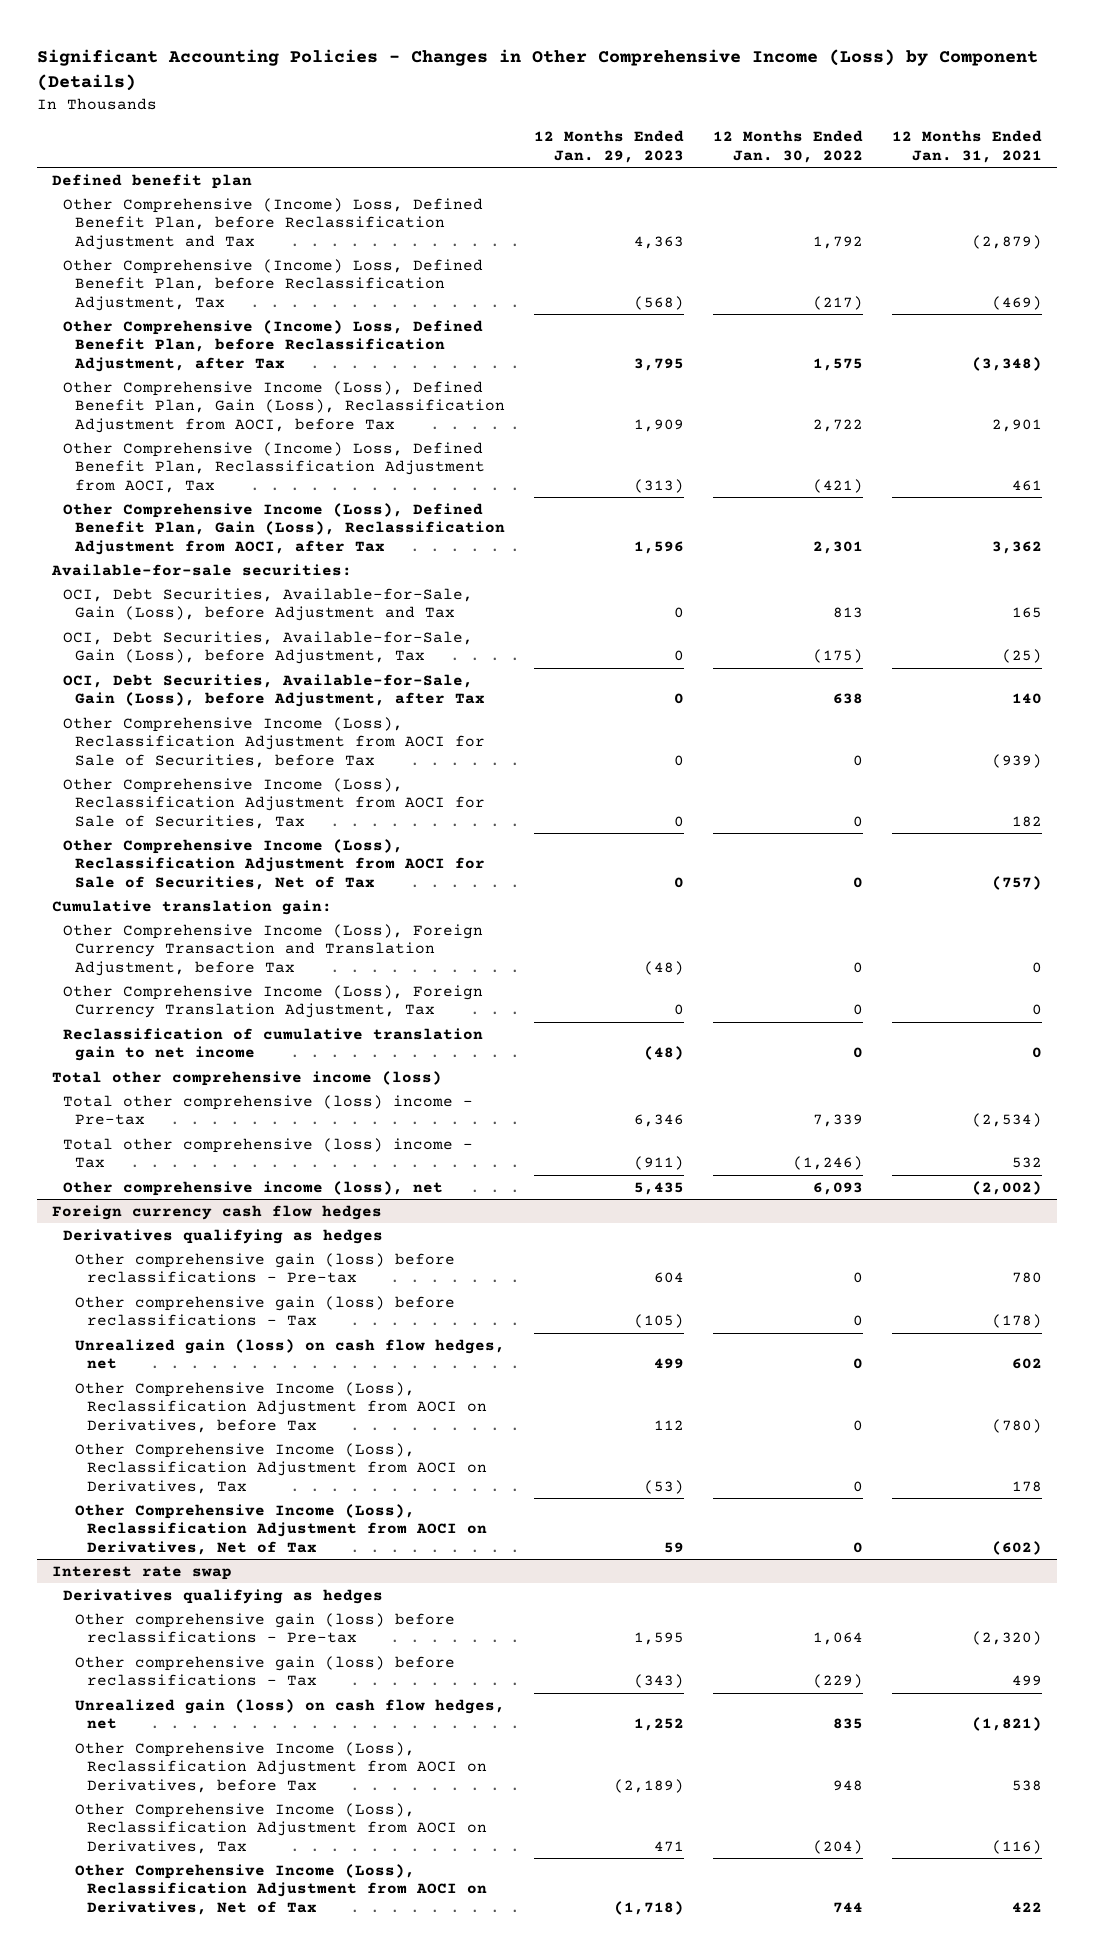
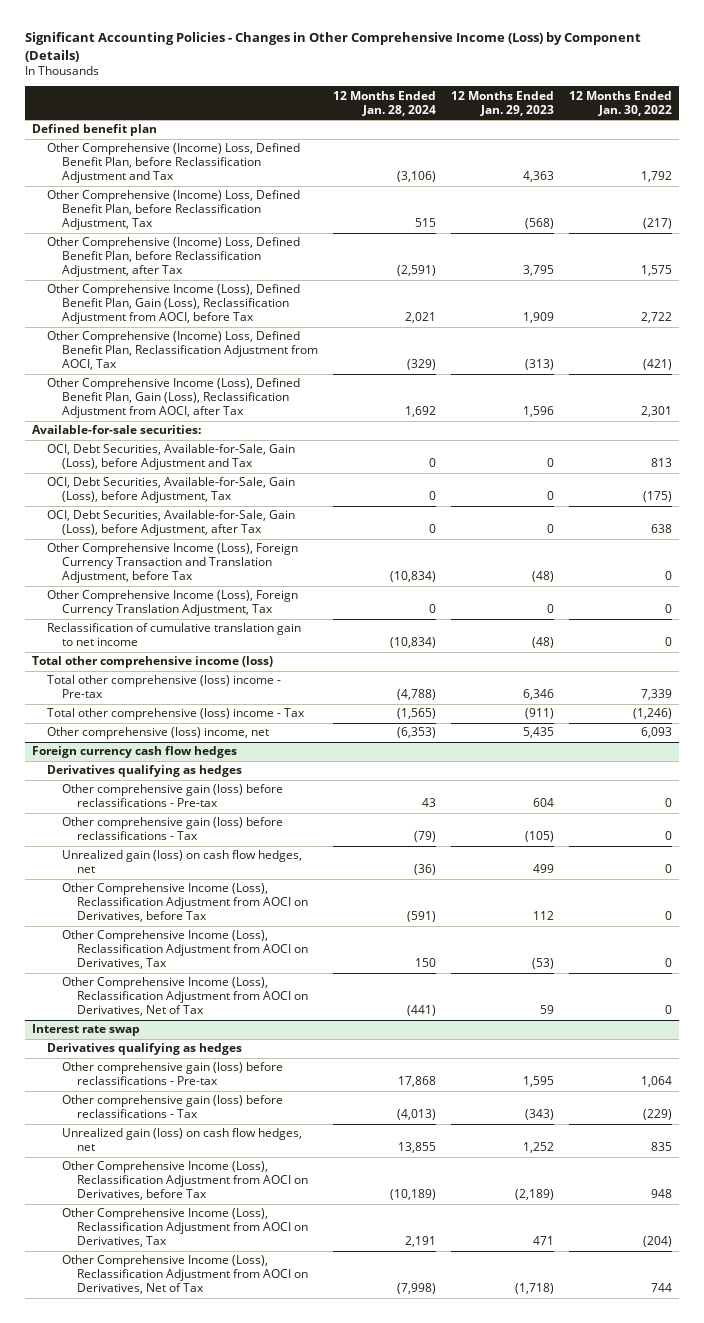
[892,130,1043,164] 12 Months Ended Jan. 31, 2021 -> none
none -> [332,90,436,116] 12 Months Ended Jan. 28, 2024
[63,716,486,769] Other Comprehensive Income (Loss), Reclassification Adjustment from AOCI for Sale of Securities, before Tax -> none
[63,777,486,830] Other Comprehensive Income (Loss), Reclassification Adjustment from AOCI for Sale of Securities, Tax -> none
[63,838,486,891] Other Comprehensive Income (Loss), Reclassification Adjustment from AOCI for Sale of Securities, Net of Tax -> none
[51,899,332,915] Cumulative translation gain: -> none
[63,1180,444,1196] Other comprehensive income (loss), net -> [47,727,270,740] Other comprehensive (loss) income, net

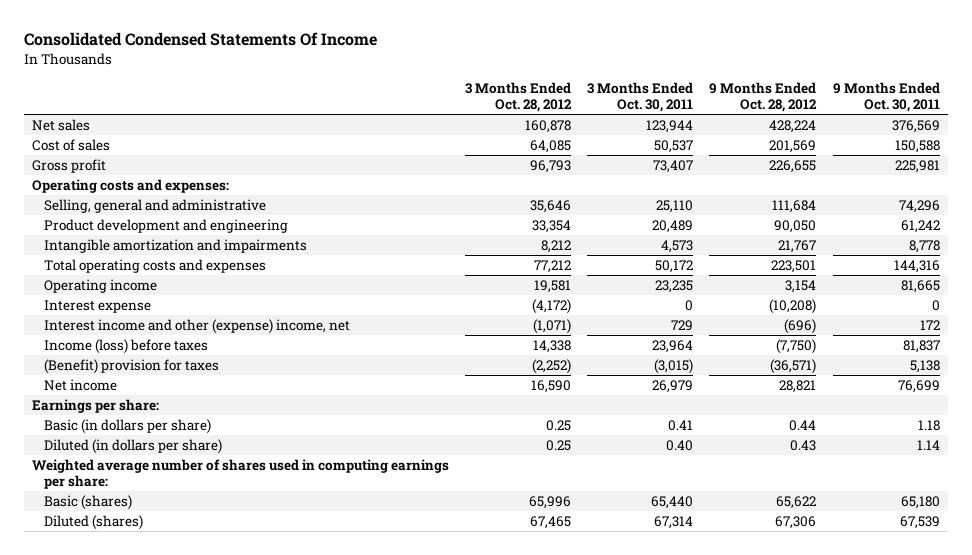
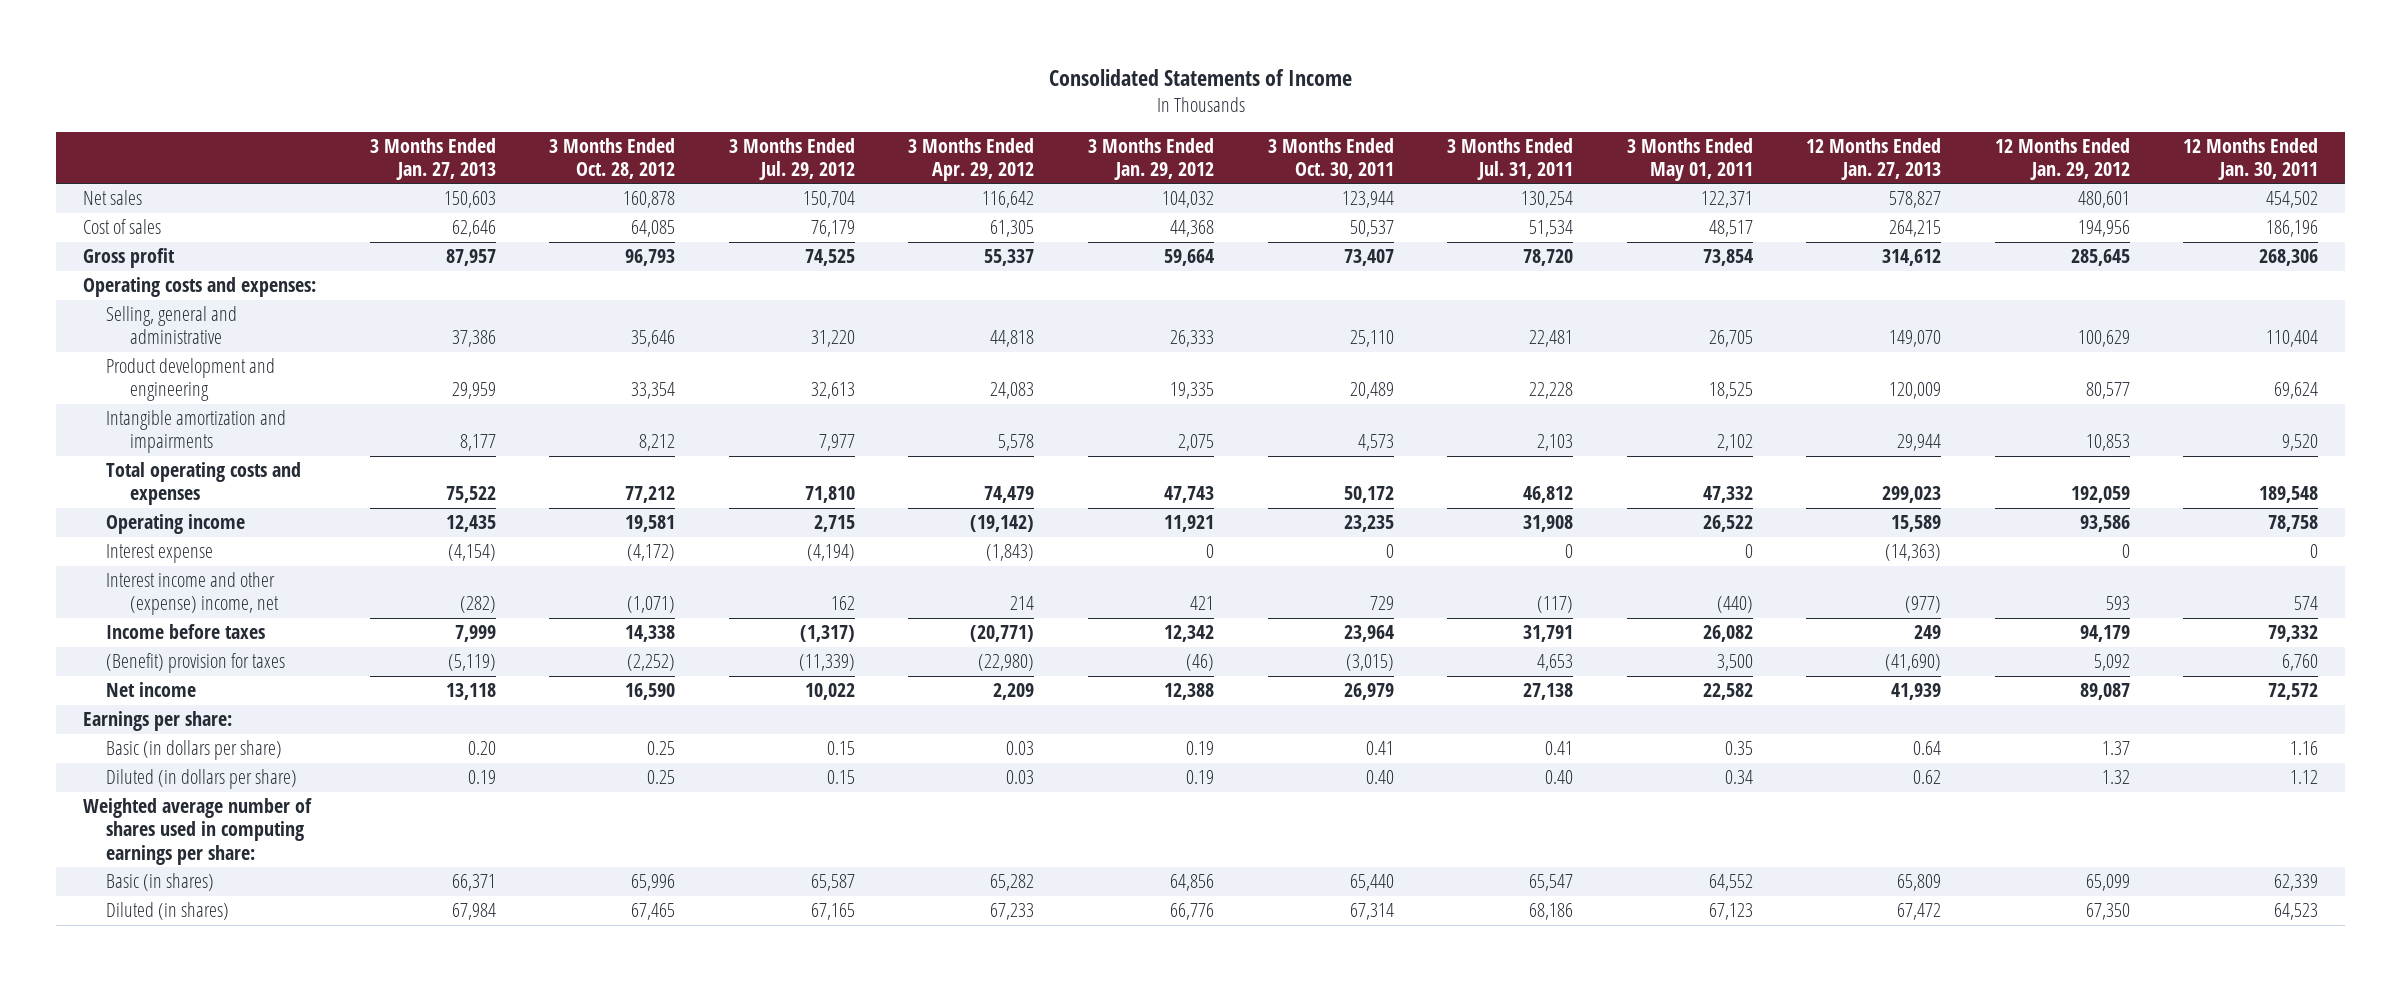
[24,32,378,47] Consolidated Condensed Statements Of Income -> [1048,69,1352,87] Consolidated Statements of Income
[709,81,818,113] 9 Months Ended Oct. 28, 2012 -> none
[832,81,940,113] 9 Months Ended Oct. 30, 2011 -> none
none -> [369,137,496,181] 3 Months Ended Jan. 27, 2013
none -> [728,137,855,181] 3 Months Ended Jul. 29, 2012
none -> [908,137,1035,182] 3 Months Ended Apr. 29, 2012
none -> [1087,137,1214,181] 3 Months Ended Jan. 29, 2012
none -> [1447,137,1574,181] 3 Months Ended Jul. 31, 2011
none -> [1626,137,1753,182] 3 Months Ended May 01, 2011
none -> [1806,137,1942,181] 12 Months Ended Jan. 27, 2013
none -> [1994,137,2130,181] 12 Months Ended Jan. 29, 2012
none -> [2183,137,2319,181] 12 Months Ended Jan. 30, 2011
[44,338,209,354] Income (loss) before taxes -> [106,624,266,640] Income before taxes
[44,494,133,510] Basic (shares) -> [106,873,215,892] Basic (in shares)
[44,514,144,530] Diluted (shares) -> [106,902,230,921] Diluted (in shares)

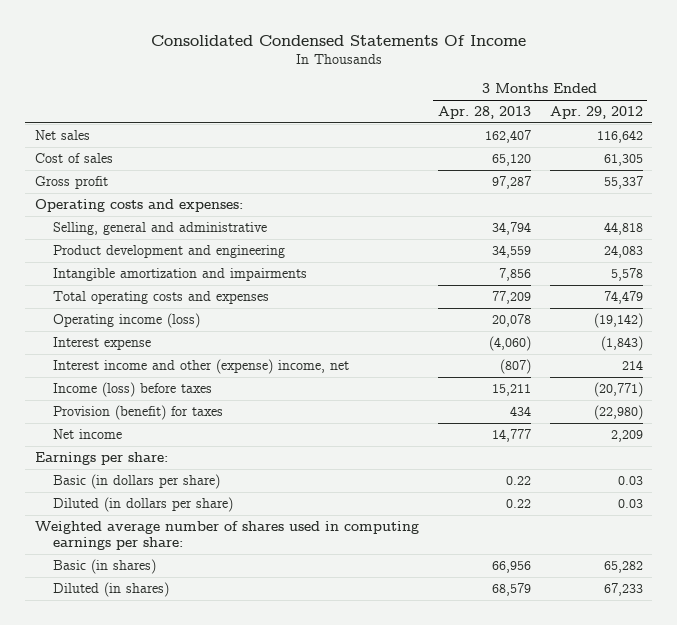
[1048,69,1352,87] Consolidated Statements of Income -> [150,34,526,46] Consolidated Condensed Statements Of Income
[369,137,496,181] 3 Months Ended Jan. 27, 2013 -> none
[549,137,676,180] 3 Months Ended Oct. 28, 2012 -> none
[728,137,855,181] 3 Months Ended Jul. 29, 2012 -> none
[1087,137,1214,181] 3 Months Ended Jan. 29, 2012 -> none
[1267,137,1394,180] 3 Months Ended Oct. 30, 2011 -> none
[1447,137,1574,181] 3 Months Ended Jul. 31, 2011 -> none
[1626,137,1753,182] 3 Months Ended May 01, 2011 -> none
[1806,137,1942,181] 12 Months Ended Jan. 27, 2013 -> none
[1994,137,2130,181] 12 Months Ended Jan. 29, 2012 -> none
[2183,137,2319,181] 12 Months Ended Jan. 30, 2011 -> none
none -> [437,105,531,119] Apr. 28, 2013
[106,514,246,535] Operating income -> [53,312,201,328] Operating income (loss)
[106,624,266,640] Income before taxes -> [53,381,213,397] Income (loss) before taxes
[106,653,286,674] (Benefit) provision for taxes -> [53,404,224,420] Provision (benefit) for taxes

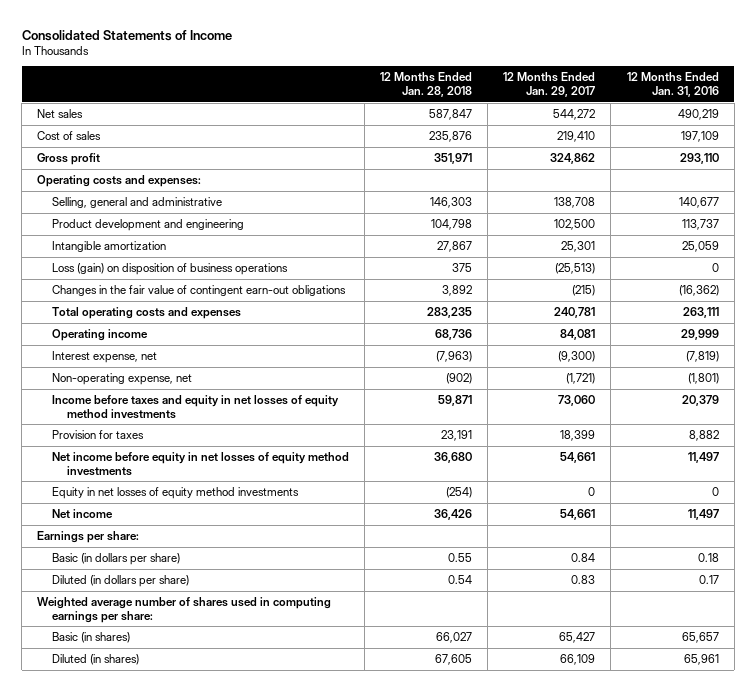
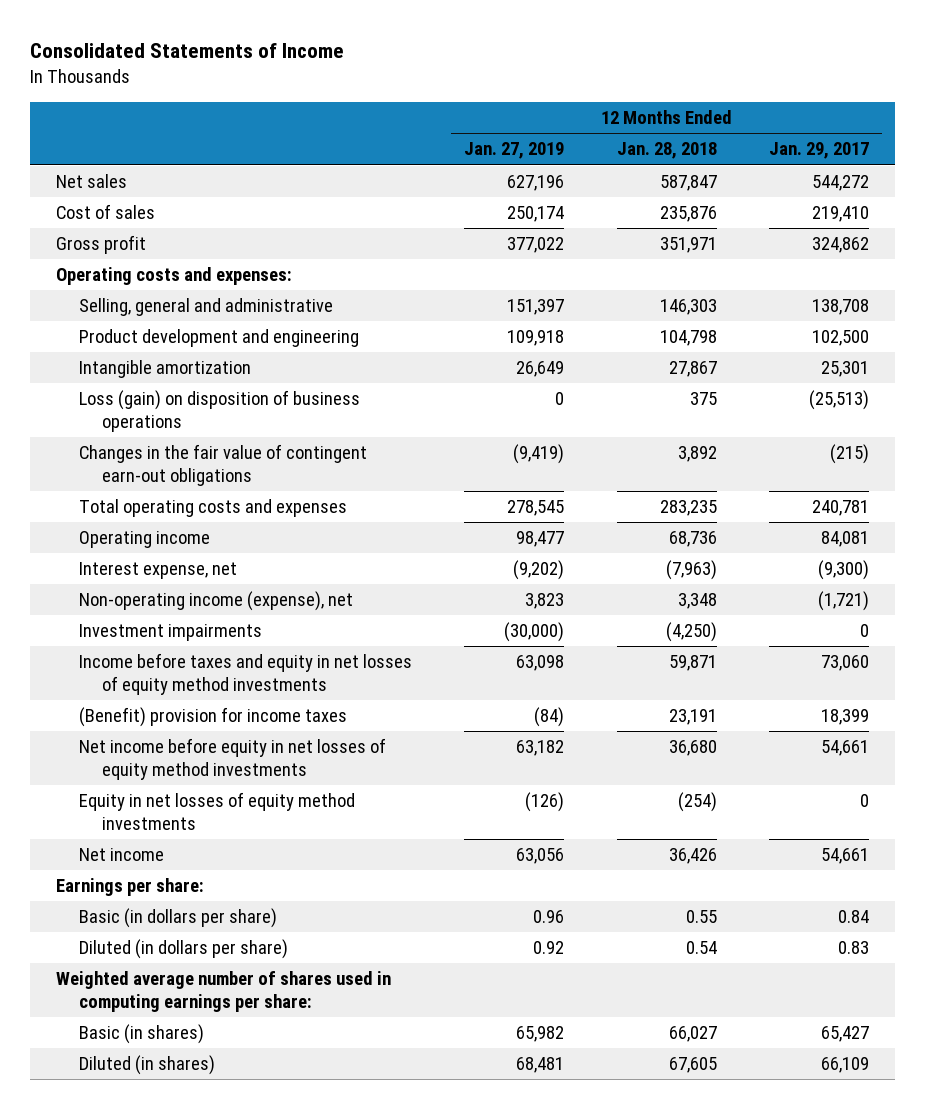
[626,72,719,97] 12 Months Ended Jan. 31, 2016 -> none
none -> [464,142,565,160] Jan. 27, 2019
[52,372,193,385] Non-operating expense, net -> [78,591,353,612] Non-operating income (expense), net
[446,372,473,384] (902) -> [677,593,717,610] 3,348
none -> [78,624,262,642] Investment impairments
[52,429,145,439] Provision for taxes -> [78,707,347,728] (Benefit) provision for income taxes

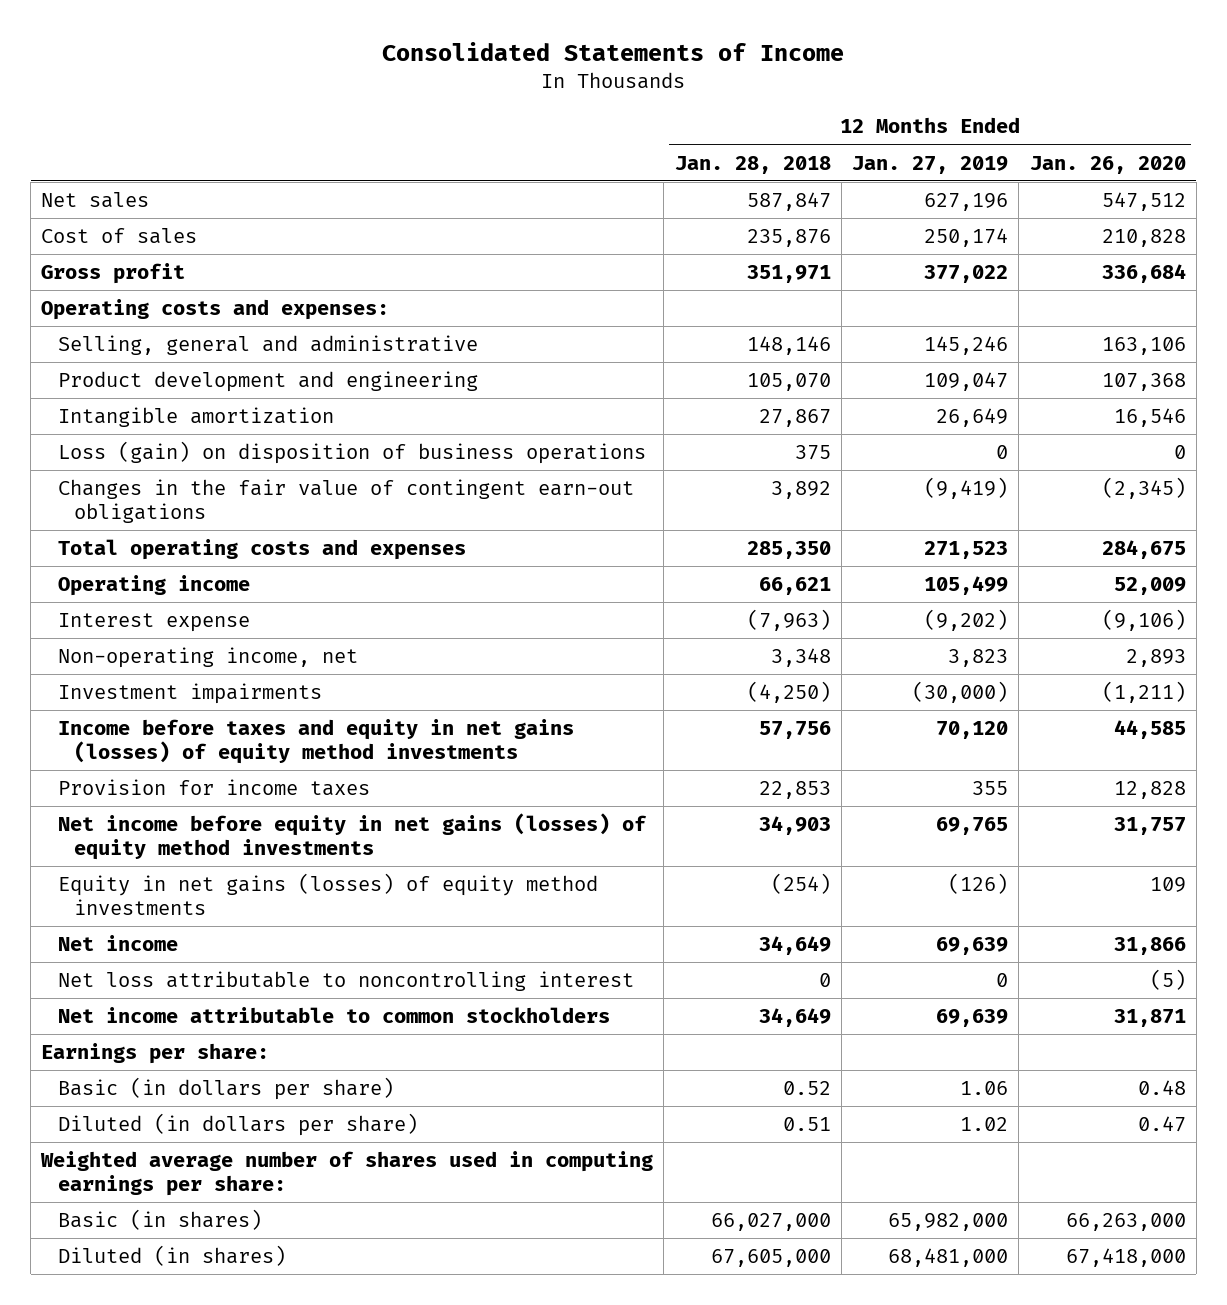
[768,142,869,160] Jan. 29, 2017 -> none
none -> [1029,155,1186,174] Jan. 26, 2020
[507,299,565,316] 151,397 -> [924,336,1009,356] 145,246
[659,299,717,316] 146,303 -> [746,336,831,356] 148,146
[507,330,565,347] 109,918 -> [924,372,1009,392] 109,047
[659,330,717,347] 104,798 -> [746,373,831,392] 105,070
[507,500,565,517] 278,545 -> [924,541,1009,560] 271,523
[659,500,717,517] 283,235 -> [746,541,831,560] 285,350
[516,531,565,548] 98,477 -> [924,576,1009,596] 105,499
[668,531,717,548] 68,736 -> [758,577,831,596] 66,621
[78,562,237,580] Interest expense, net -> [57,613,250,633] Interest expense
[78,591,353,612] Non-operating income (expense), net -> [57,647,358,669] Non-operating income, net
[78,653,412,695] Income before taxes and equity in net losses of equity method investments -> [57,719,574,765] Income before taxes and equity in net gains (losses) of equity method investments
[516,655,565,672] 63,098 -> [936,721,1009,740] 70,120
[668,655,717,672] 59,871 -> [758,721,831,740] 57,756
[78,707,347,728] (Benefit) provision for income taxes -> [57,779,370,797] Provision for income taxes
[534,707,565,728] (84) -> [972,781,1009,796] 355
[668,709,717,726] 23,191 -> [758,781,831,800] 22,853
[78,738,386,780] Net income before equity in net losses of equity method investments -> [57,813,647,861] Net income before equity in net gains (losses) of equity method investments
[516,740,565,757] 63,182 -> [936,817,1009,836] 69,765
[668,740,717,757] 36,680 -> [758,816,831,836] 34,903
[78,792,355,830] Equity in net losses of equity method investments -> [57,873,598,916] Equity in net gains (losses) of equity method investments
[516,848,565,865] 63,056 -> [936,937,1009,956] 69,639
[668,848,717,865] 36,426 -> [758,936,831,956] 34,649
none -> [57,971,634,992] Net loss attributable to noncontrolling interest
none -> [57,1007,610,1024] Net income attributable to common stockholders
[533,910,565,924] 0.96 -> [960,1081,1009,1096] 1.06
[685,910,717,924] 0.55 -> [782,1081,831,1096] 0.52
[533,941,565,955] 0.92 -> [960,1117,1009,1132] 1.02
[685,941,717,955] 0.54 -> [782,1117,831,1132] 0.51
[516,1026,565,1043] 65,982 -> [888,1213,1009,1232] 65,982,000
[668,1026,717,1043] 66,027 -> [710,1213,831,1232] 66,027,000
[516,1057,565,1074] 68,481 -> [888,1248,1009,1268] 68,481,000
[668,1057,717,1074] 67,605 -> [710,1249,831,1268] 67,605,000

